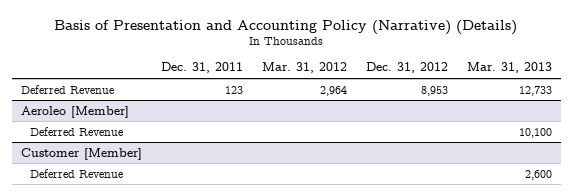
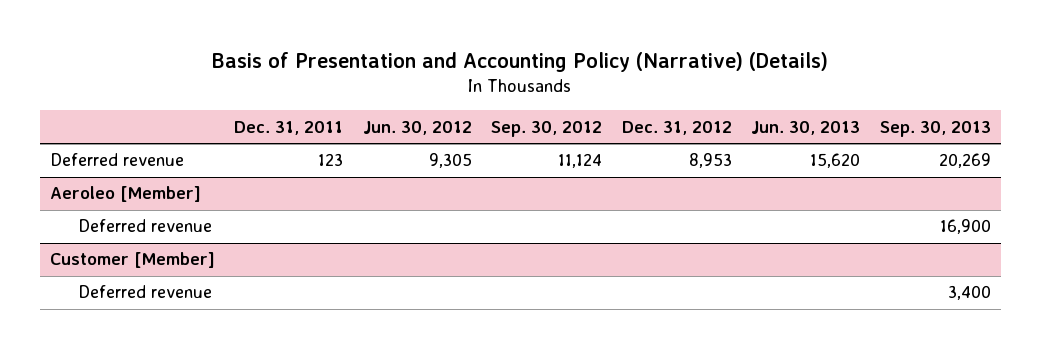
[261,62,347,74] Mar. 31, 2012 -> none
[466,62,552,74] Mar. 31, 2013 -> none
none -> [362,120,472,135] Jun. 30, 2012
none -> [491,120,603,137] Sep. 30, 2012
none -> [751,120,861,135] Jun. 30, 2013
none -> [879,120,991,137] Sep. 30, 2013
[21,84,115,94] Deferred Revenue -> [49,153,184,167] Deferred revenue
[30,126,124,136] Deferred Revenue -> [78,219,213,233] Deferred revenue
[30,168,124,178] Deferred Revenue -> [78,285,213,299] Deferred revenue

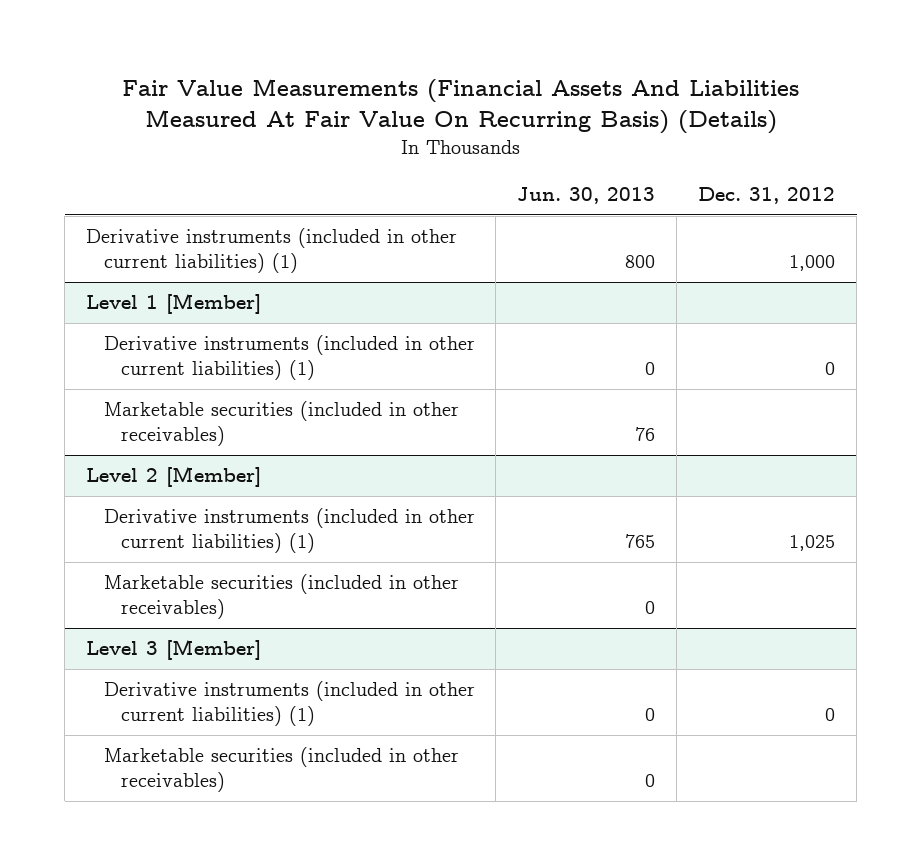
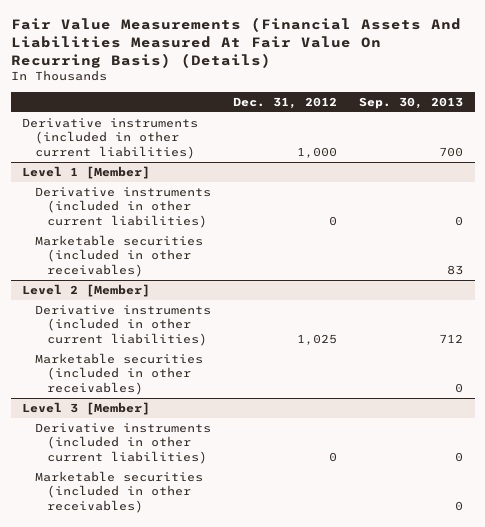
[517,187,656,205] Jun. 30, 2013 -> none
none -> [359,96,464,109] Sep. 30, 2013
[85,228,457,274] Derivative instruments (included in other current liabilities) (1) -> [21,117,198,159] Derivative instruments (included in other current liabilities)
[103,335,475,381] Derivative instruments (included in other current liabilities) (1) -> [34,186,211,228] Derivative instruments (included in other current liabilities)
[103,508,475,554] Derivative instruments (included in other current liabilities) (1) -> [34,304,211,346] Derivative instruments (included in other current liabilities)
[103,681,475,727] Derivative instruments (included in other current liabilities) (1) -> [34,422,211,464] Derivative instruments (included in other current liabilities)

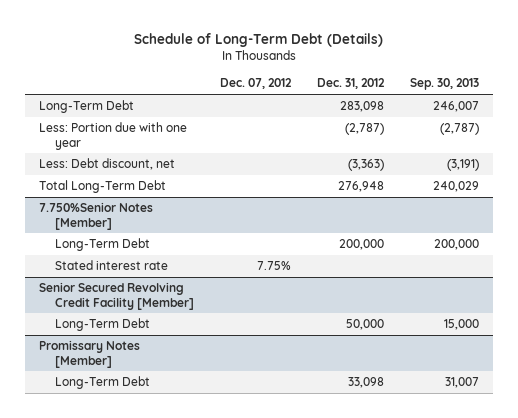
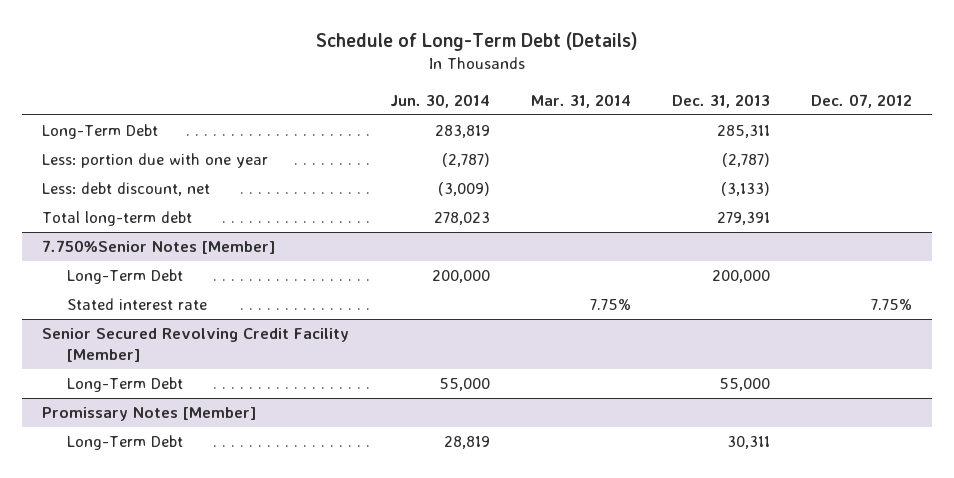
[317,78,386,90] Dec. 31, 2012 -> none
[410,78,480,91] Sep. 30, 2013 -> none
none -> [390,93,491,108] Jun. 30, 2014
none -> [530,93,631,108] Mar. 31, 2014
none -> [671,93,770,108] Dec. 31, 2013
[38,122,187,150] Less: Portion due with one year -> [42,153,269,169] Less: portion due with one year
[38,158,175,171] Less: Debt discount, net -> [42,182,211,197] Less: debt discount, net
[38,180,166,194] Total Long-Term Debt -> [42,211,193,227] Total long-term debt

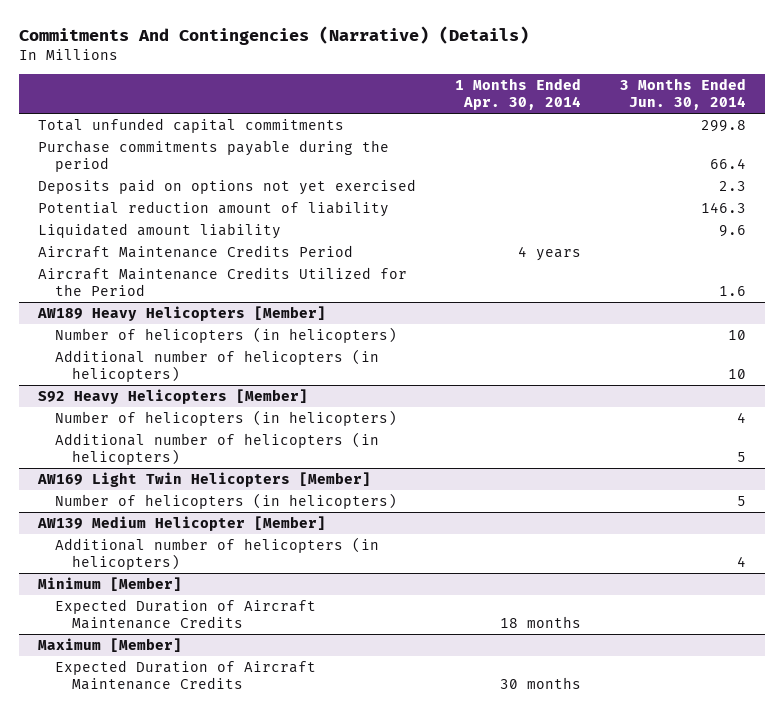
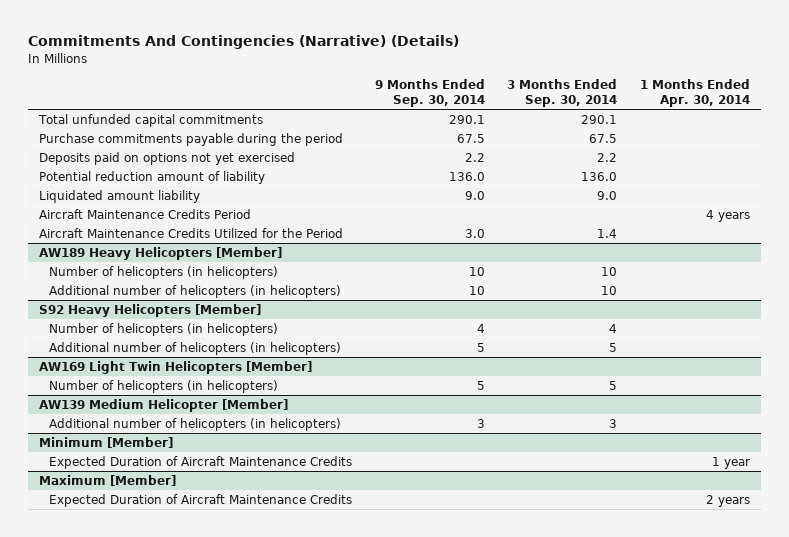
[619,78,746,111] 3 Months Ended Jun. 30, 2014 -> none
none -> [374,78,485,108] 9 Months Ended Sep. 30, 2014
none -> [507,78,618,108] 3 Months Ended Sep. 30, 2014
[500,615,582,628] 18 months -> [711,456,750,469] 1 year
[500,676,582,689] 30 months -> [705,494,750,507] 2 years

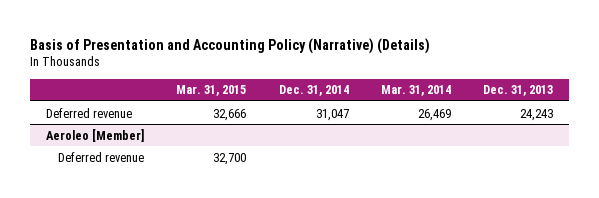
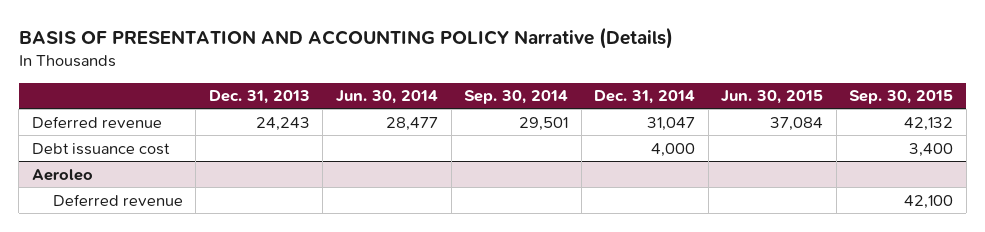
[30,37,431,54] Basis of Presentation and Accounting Policy (Narrative) (Details) -> [18,27,673,50] BASIS OF PRESENTATION AND ACCOUNTING POLICY Narrative (Details)
[176,85,247,97] Mar. 31, 2015 -> none
[380,85,451,97] Mar. 31, 2014 -> none
none -> [336,90,439,105] Jun. 30, 2014
none -> [464,90,569,105] Sep. 30, 2014
none -> [721,90,824,105] Jun. 30, 2015
none -> [849,90,954,105] Sep. 30, 2015
none -> [31,142,170,155] Debt issuance cost
[46,128,145,142] Aeroleo [Member] -> [31,168,93,181] Aeroleo

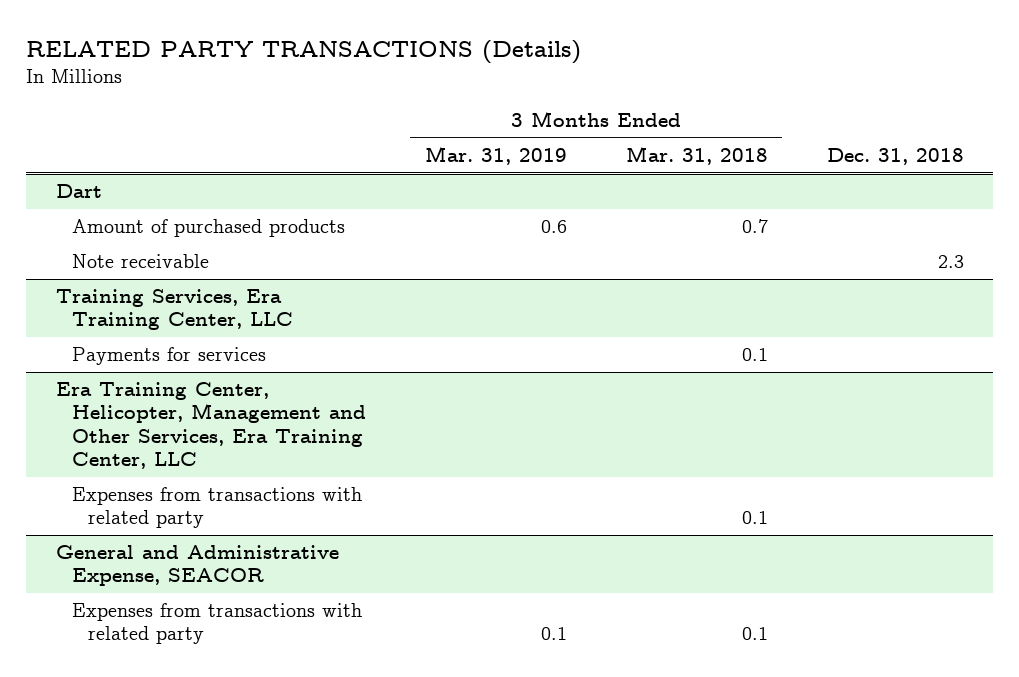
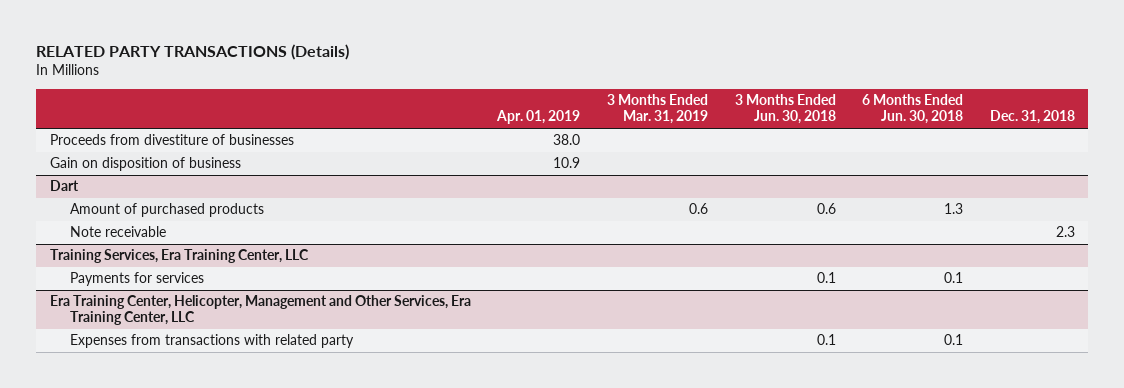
[625,145,768,165] Mar. 31, 2018 -> none
none -> [496,110,581,125] Apr. 01, 2019
none -> [734,94,836,125] 3 Months Ended Jun. 30, 2018
none -> [862,94,964,125] 6 Months Ended Jun. 30, 2018
none -> [49,134,294,146] Proceeds from divestiture of businesses
none -> [49,157,241,172] Gain on disposition of business
[55,545,339,587] General and Administrative Expense, SEACOR -> none
[71,603,362,645] Expenses from transactions with related party -> none

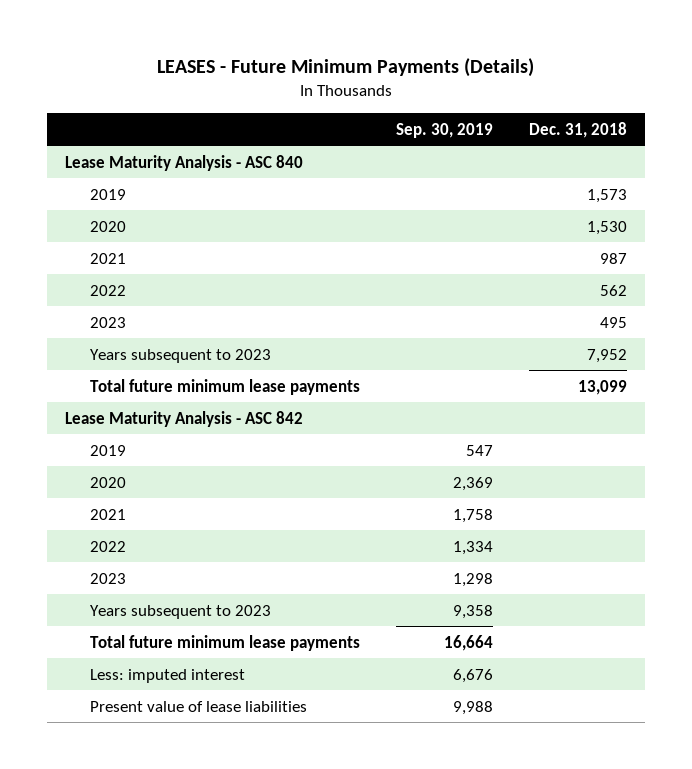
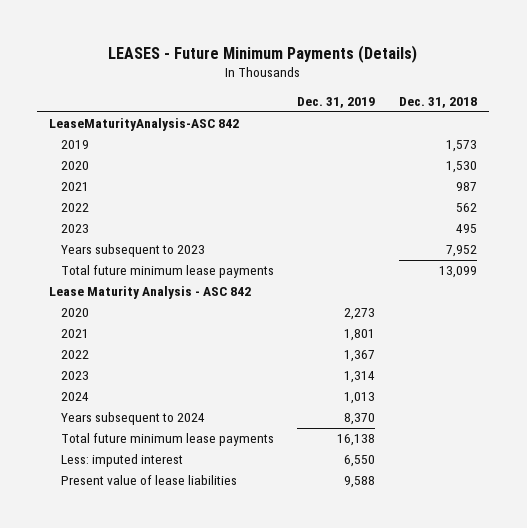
[395,122,493,138] Sep. 30, 2019 -> none
none -> [297,97,376,109] Dec. 31, 2019
[65,154,304,171] Lease Maturity Analysis - ASC 840 -> [49,118,240,132] LeaseMaturityAnalysis-ASC 842
[89,444,126,456] 2019 -> none
none -> [60,392,89,402] 2024
[89,604,271,619] Years subsequent to 2023 -> [60,412,205,426] Years subsequent to 2024

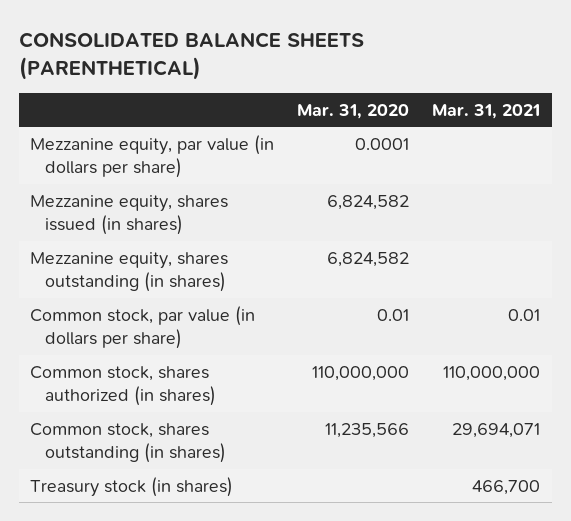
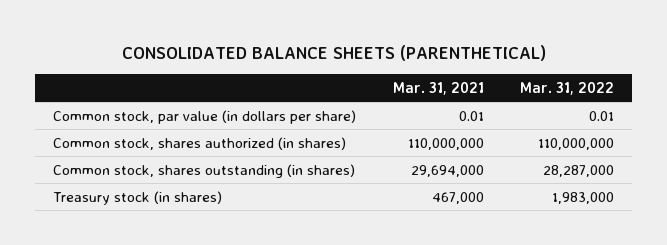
[297,103,410,119] Mar. 31, 2020 -> none
none -> [520,81,615,95] Mar. 31, 2022
[30,134,275,179] Mezzanine equity, par value (in dollars per share) -> none
[30,194,229,236] Mezzanine equity, shares issued (in shares) -> none
[30,251,229,293] Mezzanine equity, shares outstanding (in shares) -> none
[452,422,541,438] 29,694,071 -> [410,164,484,177] 29,694,000
[472,479,541,495] 466,700 -> [431,191,484,204] 467,000

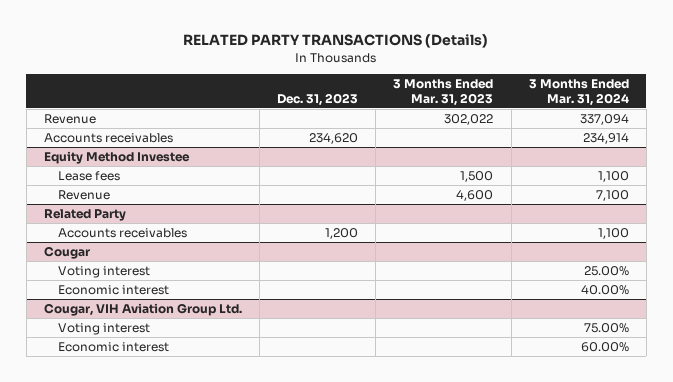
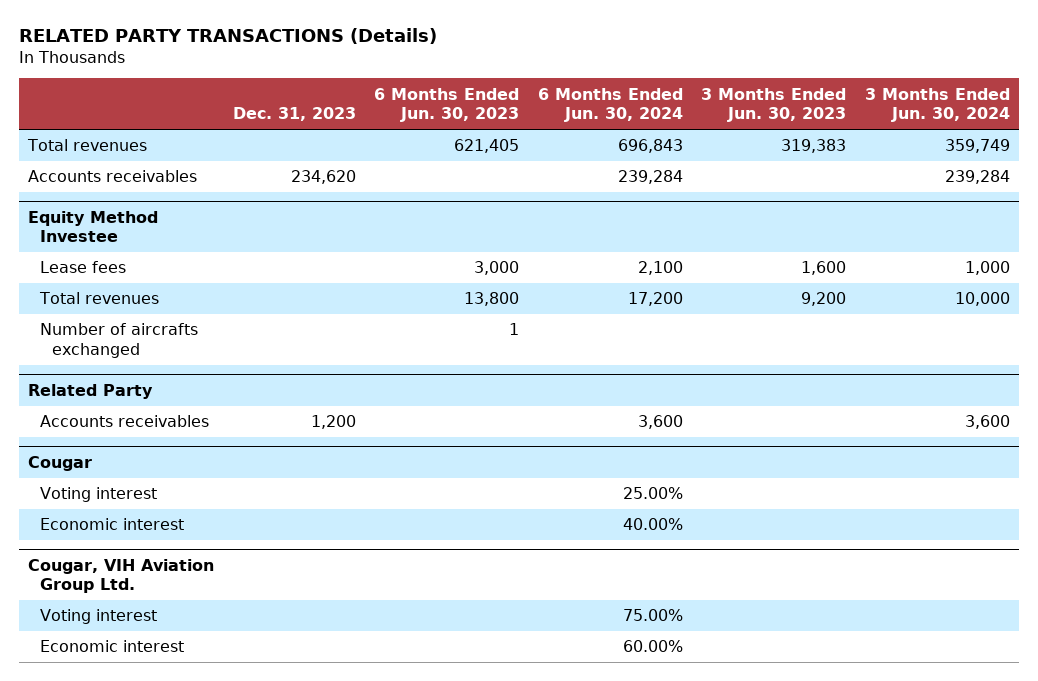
[393,78,494,106] 3 Months Ended Mar. 31, 2023 -> none
[528,78,629,106] 3 Months Ended Mar. 31, 2024 -> none
none -> [374,87,520,123] 6 Months Ended Jun. 30, 2023
none -> [537,87,683,123] 6 Months Ended Jun. 30, 2024
none -> [701,87,847,123] 3 Months Ended Jun. 30, 2023
none -> [864,87,1010,123] 3 Months Ended Jun. 30, 2024
[43,113,96,124] Revenue -> [27,139,148,152] Total revenues
[57,189,110,200] Revenue -> [38,292,159,305] Total revenues
none -> [39,323,198,358] Number of aircrafts exchanged

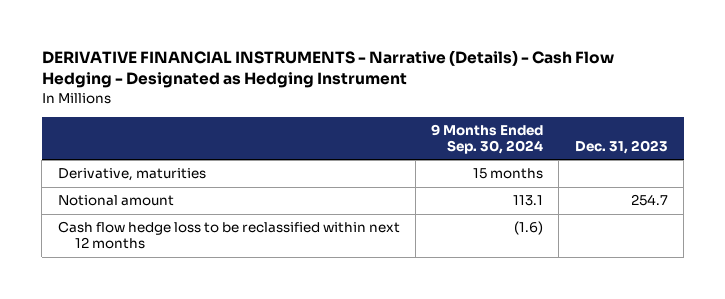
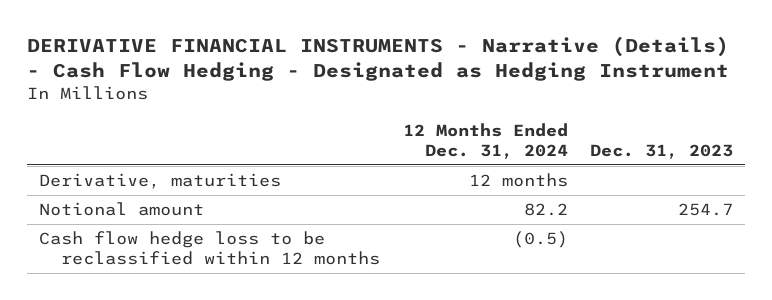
[431,123,544,154] 9 Months Ended Sep. 30, 2024 -> none
none -> [402,122,568,159] 12 Months Ended Dec. 31, 2024
[57,221,400,250] Cash flow hedge loss to be reclassified within next 12 months -> [38,231,380,266] Cash flow hedge loss to be reclassified within 12 months

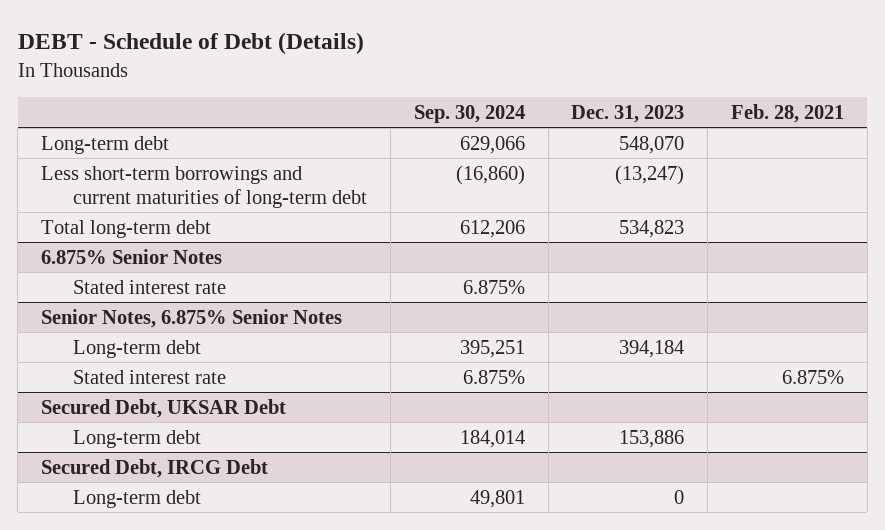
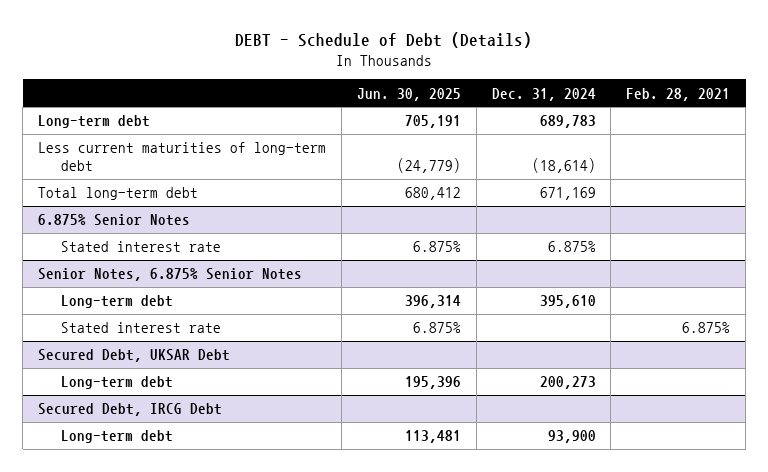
[413,104,525,123] Sep. 30, 2024 -> none
[571,104,685,123] Dec. 31, 2023 -> none
none -> [356,87,461,101] Jun. 30, 2025
none -> [491,87,596,101] Dec. 31, 2024
[41,165,368,208] Less short-term borrowings and current maturities of long-term debt -> [38,142,327,172] Less current maturities of long-term debt

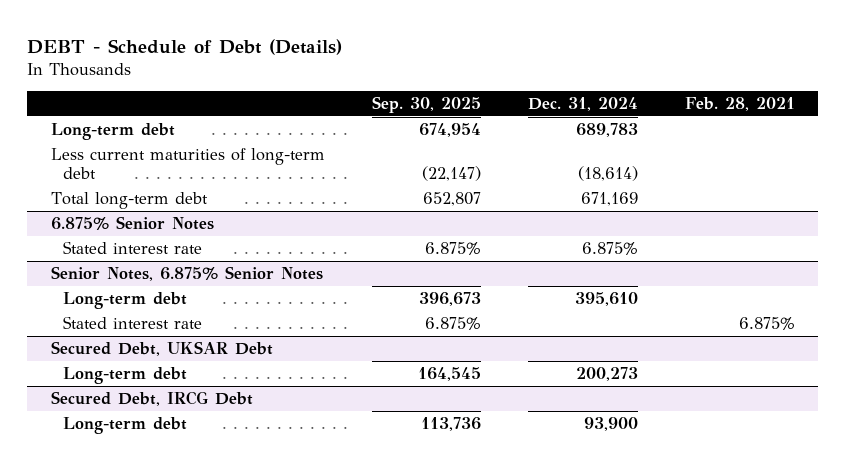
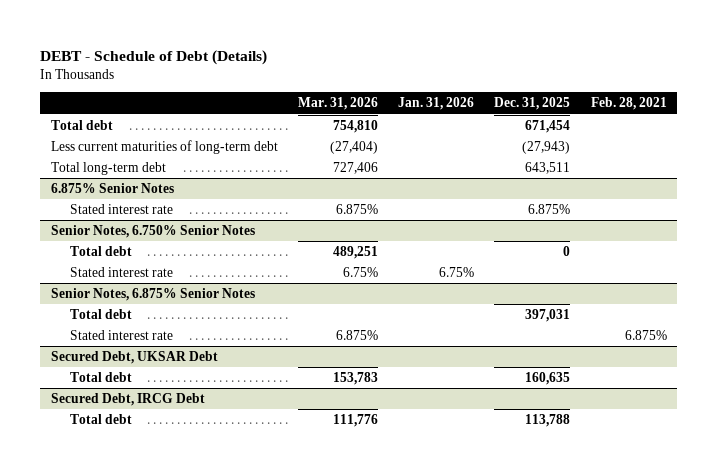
[371,96,481,114] Sep. 30, 2025 -> none
[527,97,638,112] Dec. 31, 2024 -> none
none -> [297,97,378,111] Mar. 31, 2026
none -> [398,97,475,111] Jan. 31, 2026
none -> [494,97,571,111] Dec. 31, 2025
[50,122,175,140] Long-term debt -> [50,120,113,131] Total debt
none -> [50,225,255,239] Senior Notes, 6.750% Senior Notes
none -> [70,246,133,257] Total debt
none -> [70,267,174,278] Stated interest rate
[63,291,188,309] Long-term debt -> [70,309,133,320] Total debt
[63,366,188,384] Long-term debt -> [70,372,133,383] Total debt
[63,416,188,434] Long-term debt -> [70,414,133,425] Total debt

